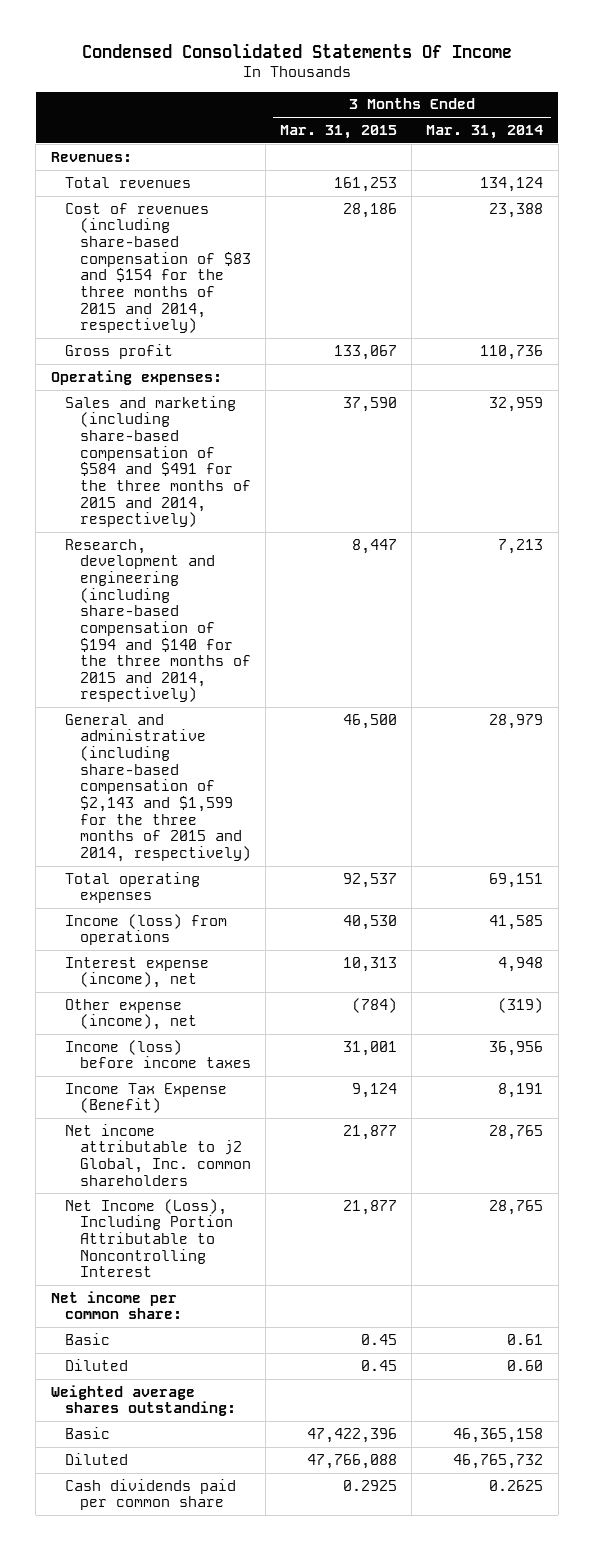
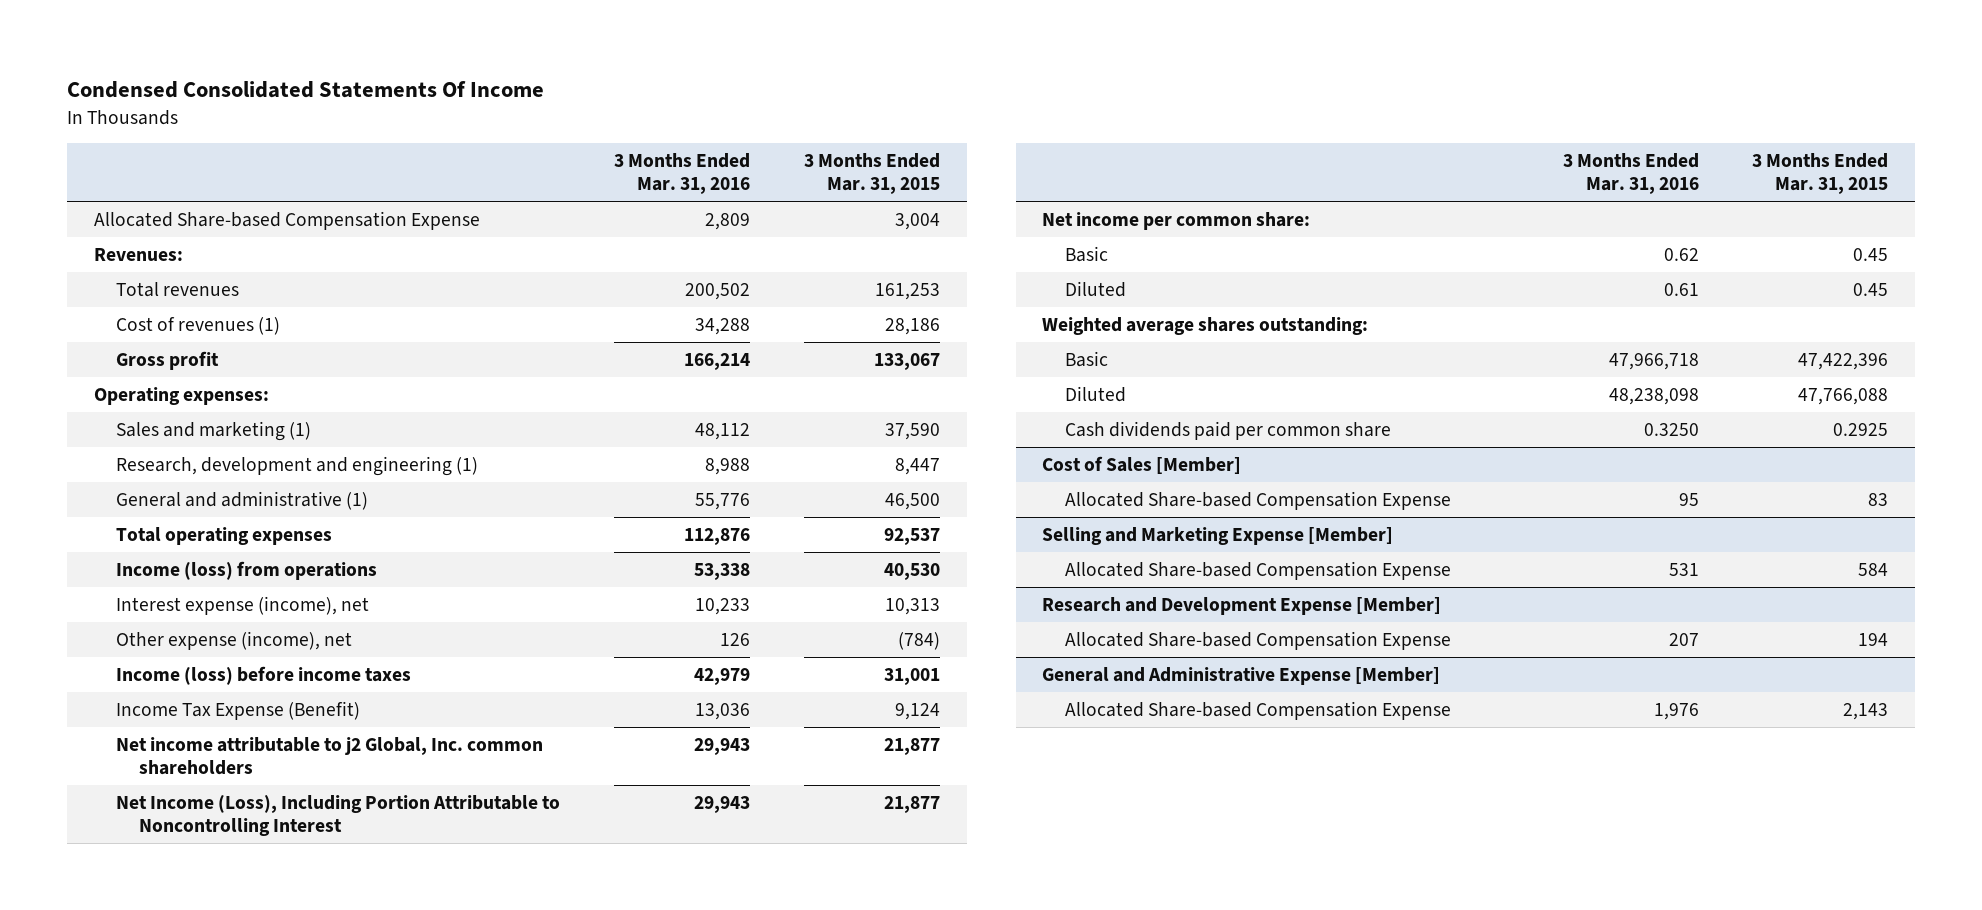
[426,125,544,140] Mar. 31, 2014 -> none
none -> [614,153,751,194] 3 Months Ended Mar. 31, 2016
none -> [93,210,480,230] Allocated Share-based Compensation Expense
[65,202,251,334] Cost of revenues (including share-based compensation of $83 and $154 for the three months of 2015 and 2014, respectively) -> [116,316,281,335] Cost of revenues (1)
[65,395,251,528] Sales and marketing (including share-based compensation of $584 and $491 for the three months of 2015 and 2014, respectively) -> [116,420,312,441] Sales and marketing (1)
[65,538,251,703] Research, development and engineering (including share-based compensation of $194 and $140 for the three months of 2015 and 2014, respectively) -> [116,455,479,476] Research, development and engineering (1)
[65,713,251,862] General and administrative (including share-based compensation of $2,143 and $1,599 for the three months of 2015 and 2014, respectively) -> [116,490,369,510] General and administrative (1)
none -> [1042,455,1242,474] Cost of Sales [Member]
none -> [1064,490,1451,510] Allocated Share-based Compensation Expense
none -> [1042,526,1394,545] Selling and Marketing Expense [Member]
none -> [1064,560,1451,580] Allocated Share-based Compensation Expense
none -> [1042,596,1442,615] Research and Development Expense [Member]
none -> [1064,630,1451,650] Allocated Share-based Compensation Expense
none -> [1042,666,1441,685] General and Administrative Expense [Member]
none -> [1064,700,1451,720] Allocated Share-based Compensation Expense

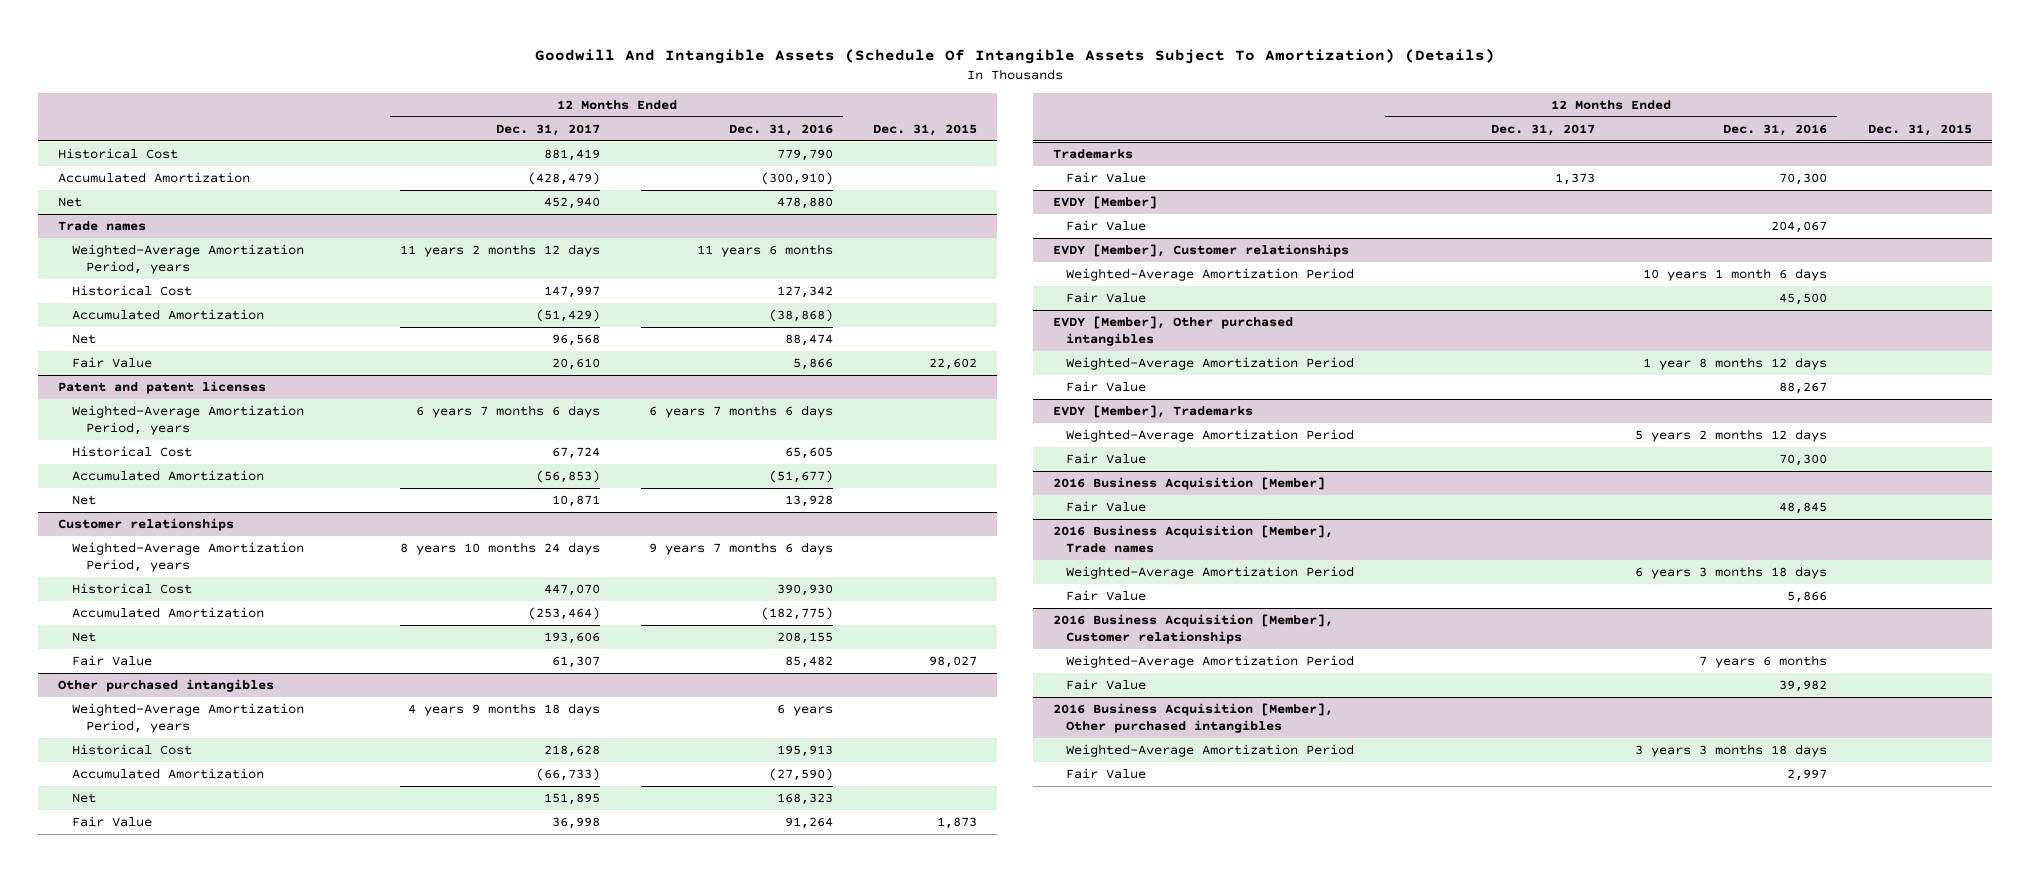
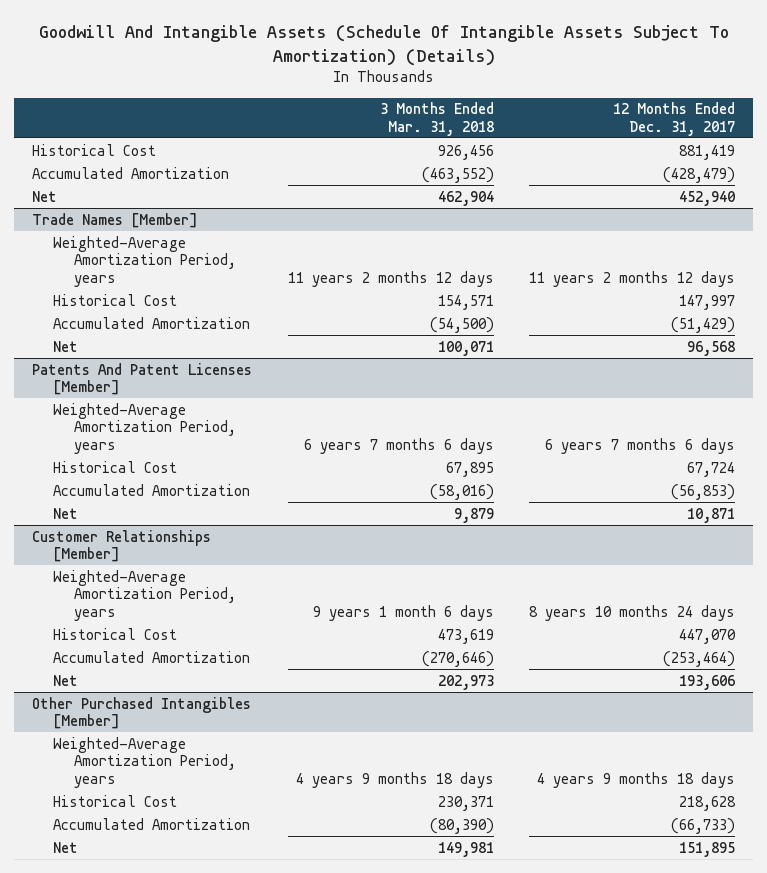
[728,123,833,136] Dec. 31, 2016 -> none
[873,123,978,136] Dec. 31, 2015 -> none
none -> [379,102,494,136] 3 Months Ended Mar. 31, 2018
[58,221,147,232] Trade names -> [32,212,199,228] Trade Names [Member]
[71,357,152,369] Fair Value -> none
[58,381,267,395] Patent and patent licenses -> [32,362,253,396] Patents And Patent Licenses [Member]
[58,518,235,532] Customer relationships -> [32,529,212,563] Customer Relationships [Member]
[71,655,152,667] Fair Value -> none
[58,679,275,693] Other purchased intangibles -> [32,696,252,730] Other Purchased Intangibles [Member]
[71,816,152,828] Fair Value -> none
[1052,149,1133,160] Trademarks -> none
[1066,172,1147,184] Fair Value -> none
[1052,196,1157,210] EVDY [Member] -> none
[1066,220,1147,232] Fair Value -> none
[1052,244,1349,258] EVDY [Member], Customer relationships -> none
[1066,268,1355,282] Weighted-Average Amortization Period -> none
[1066,292,1147,304] Fair Value -> none
[1052,316,1293,347] EVDY [Member], Other purchased intangibles -> none
[1066,357,1355,371] Weighted-Average Amortization Period -> none
[1066,381,1147,393] Fair Value -> none
[1052,405,1253,419] EVDY [Member], Trademarks -> none
[1066,429,1355,443] Weighted-Average Amortization Period -> none
[1066,453,1147,465] Fair Value -> none
[1052,477,1325,491] 2016 Business Acquisition [Member] -> none
[1066,501,1147,513] Fair Value -> none
[1052,525,1333,554] 2016 Business Acquisition [Member], Trade names -> none
[1066,566,1355,580] Weighted-Average Amortization Period -> none
[1066,590,1147,602] Fair Value -> none
[1052,614,1333,645] 2016 Business Acquisition [Member], Customer relationships -> none
[1066,655,1355,669] Weighted-Average Amortization Period -> none
[1066,679,1147,691] Fair Value -> none
[1052,703,1333,734] 2016 Business Acquisition [Member], Other purchased intangibles -> none
[1066,744,1355,758] Weighted-Average Amortization Period -> none
[1066,768,1147,780] Fair Value -> none

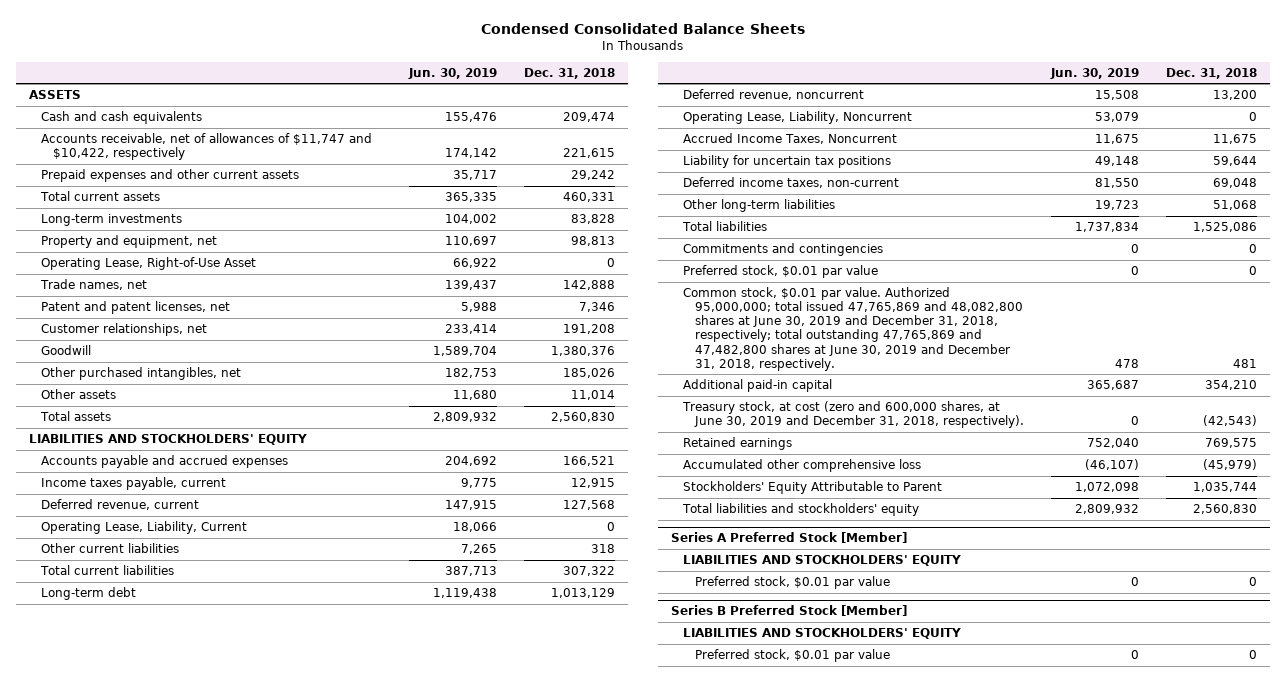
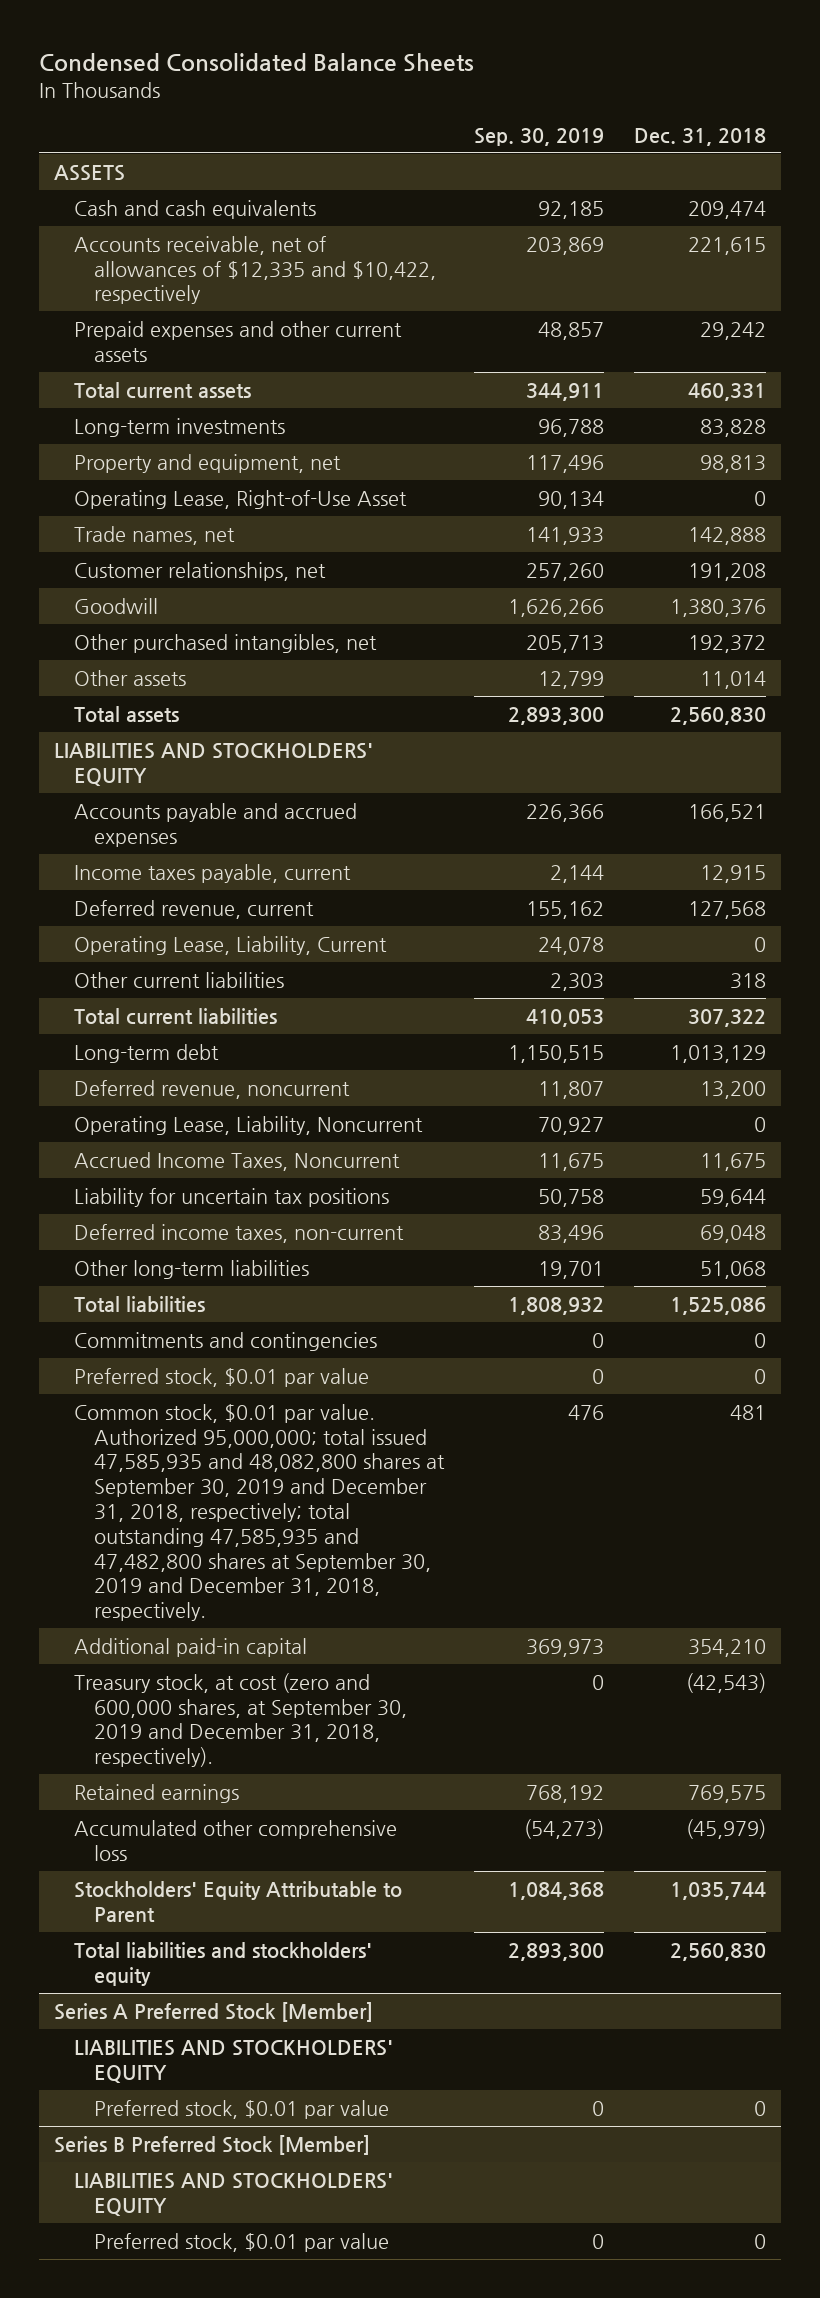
[408,67,498,79] Jun. 30, 2019 -> none
none -> [473,127,604,146] Sep. 30, 2019
[41,133,373,161] Accounts receivable, net of allowances of $11,747 and $10,422, respectively -> [73,235,436,305] Accounts receivable, net of allowances of $12,335 and $10,422, respectively
[41,301,231,315] Patent and patent licenses, net -> none
[562,368,615,379] 185,026 -> [687,634,766,653] 192,372
[683,287,1024,371] Common stock, $0.01 par value. Authorized 95,000,000; total issued 47,765,869 and 48,082,800 shares at June 30, 2019 and December 31, 2018, respectively; total outstanding 47,765,869 and 47,482,800 shares at June 30, 2019 and December 31, 2018, respectively. -> [73,1403,445,1622] Common stock, $0.01 par value. Authorized 95,000,000; total issued 47,585,935 and 48,082,800 shares at September 30, 2019 and December 31, 2018, respectively; total outstanding 47,585,935 and 47,482,800 shares at September 30, 2019 and December 31, 2018, respectively.
[682,401,1025,429] Treasury stock, at cost (zero and 600,000 shares, at June 30, 2019 and December 31, 2018, respectively). -> [73,1672,407,1768] Treasury stock, at cost (zero and 600,000 shares, at September 30, 2019 and December 31, 2018, respectively).

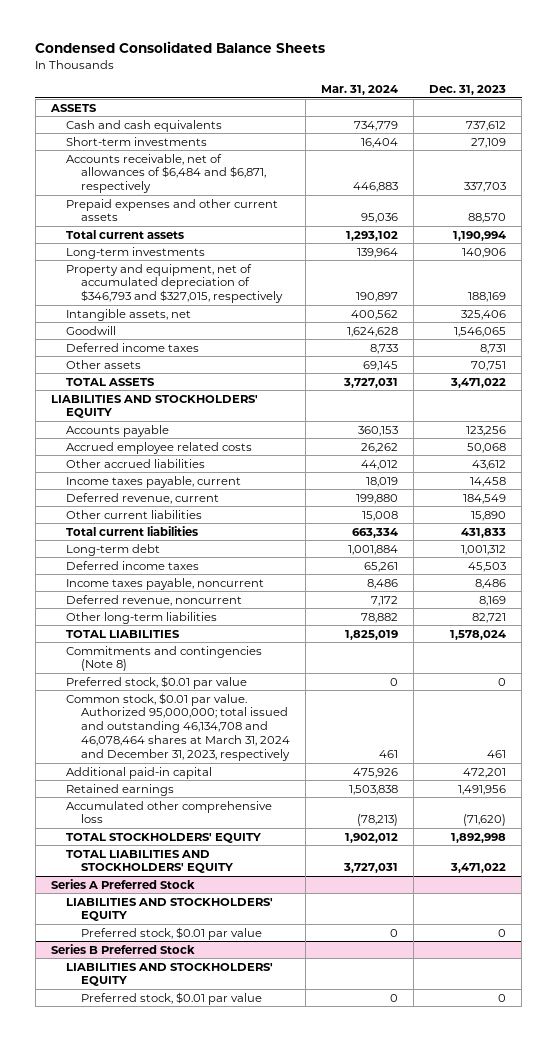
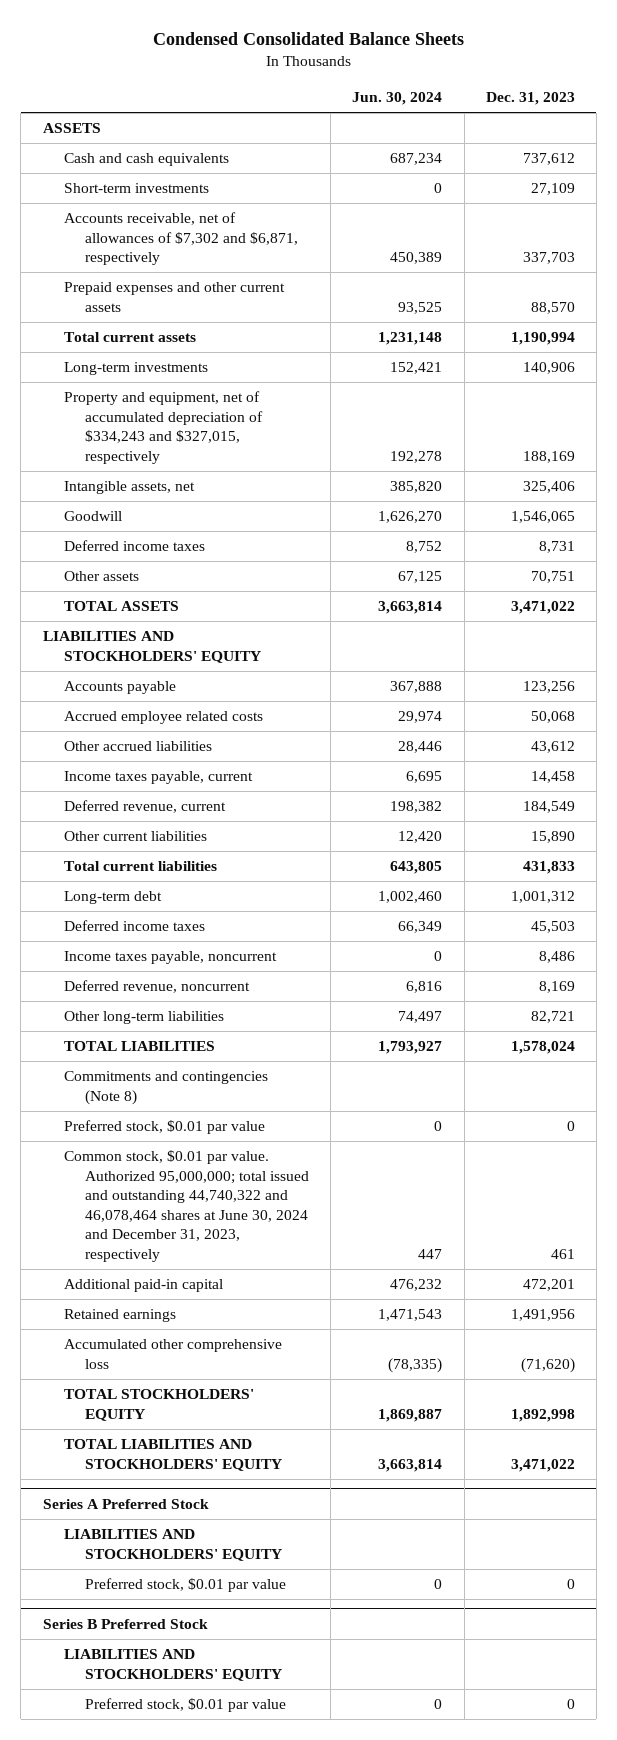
[321,85,399,96] Mar. 31, 2024 -> none
none -> [352,92,443,106] Jun. 30, 2024
[65,153,267,194] Accounts receivable, net of allowances of $6,484 and $6,871, respectively -> [63,212,299,266] Accounts receivable, net of allowances of $7,302 and $6,871, respectively
[65,263,284,304] Property and equipment, net of accumulated depreciation of $346,793 and $327,015, respectively -> [63,391,264,464] Property and equipment, net of accumulated depreciation of $334,243 and $327,015, respectively
[65,692,291,762] Common stock, $0.01 par value. Authorized 95,000,000; total issued and outstanding 46,134,708 and 46,078,464 shares at March 31, 2024 and December 31, 2023, respectively -> [63,1150,310,1262] Common stock, $0.01 par value. Authorized 95,000,000; total issued and outstanding 44,740,322 and 46,078,464 shares at June 30, 2024 and December 31, 2023, respectively

